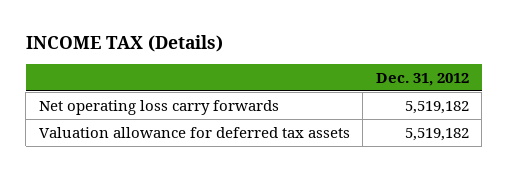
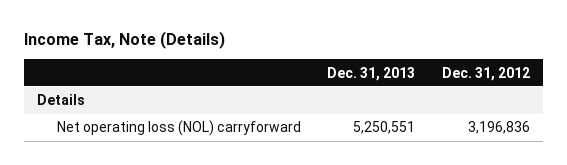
[25,35,223,53] INCOME TAX (Details) -> [23,31,225,50] Income Tax, Note (Details)
none -> [327,66,416,81] Dec. 31, 2013
[38,126,350,138] Valuation allowance for deferred tax assets -> none
none -> [37,94,86,106] Details
[38,99,279,115] Net operating loss carry forwards -> [56,120,301,137] Net operating loss (NOL) carryforward
[404,100,469,114] 5,519,182 -> [467,121,530,135] 3,196,836

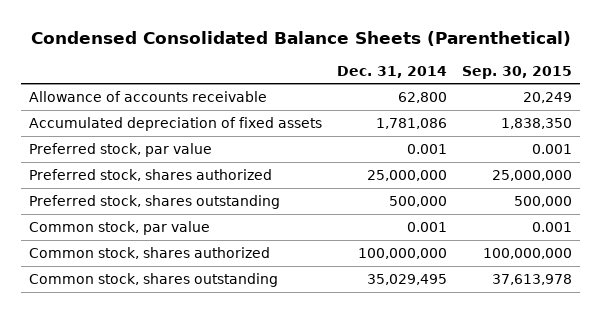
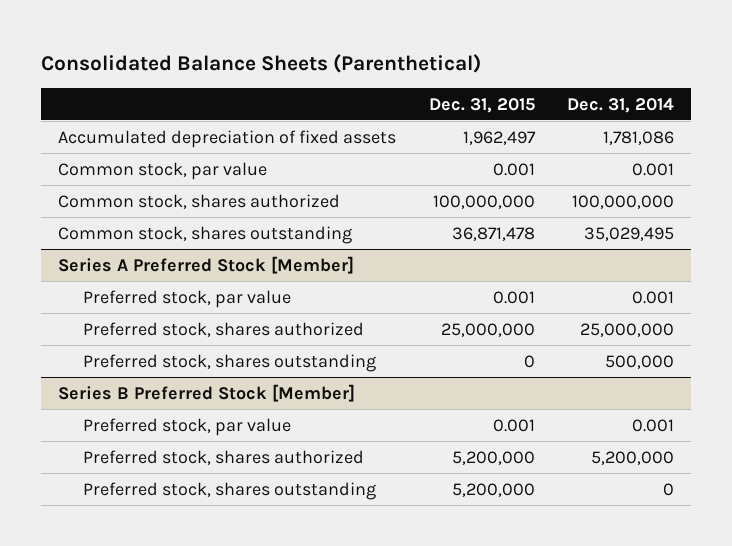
[30,30,571,46] Condensed Consolidated Balance Sheets (Parenthetical) -> [41,53,482,73] Consolidated Balance Sheets (Parenthetical)
[462,65,573,79] Sep. 30, 2015 -> none
none -> [428,97,535,113] Dec. 31, 2015
[29,90,268,102] Allowance of accounts receivable -> none
[29,142,213,157] Preferred stock, par value -> none
[29,168,273,181] Preferred stock, shares authorized -> none
[29,194,281,209] Preferred stock, shares outstanding -> none
none -> [57,255,354,274] Series A Preferred Stock [Member]
none -> [83,289,292,308] Preferred stock, par value
none -> [83,321,365,337] Preferred stock, shares authorized
none -> [83,353,377,372] Preferred stock, shares outstanding
none -> [57,383,355,402] Series B Preferred Stock [Member]
none -> [83,417,292,436] Preferred stock, par value
none -> [83,449,365,465] Preferred stock, shares authorized
none -> [83,481,377,500] Preferred stock, shares outstanding

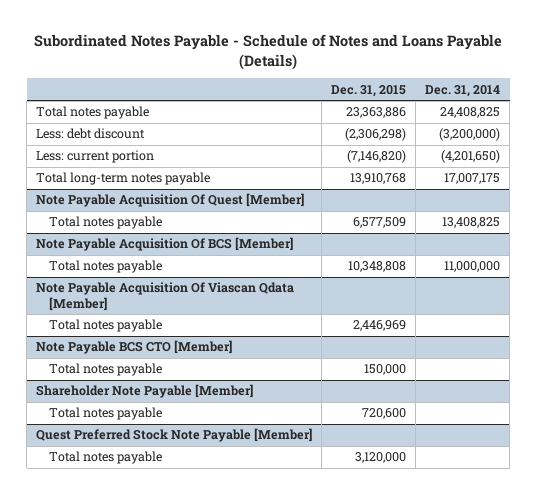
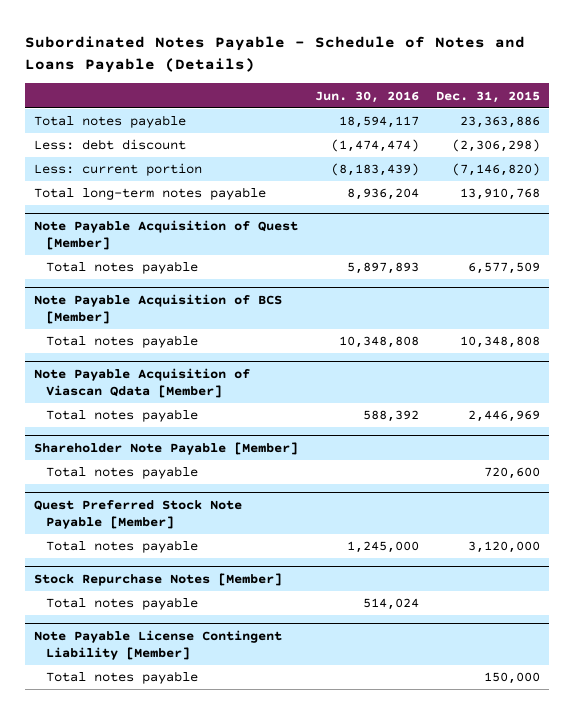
[425,84,501,97] Dec. 31, 2014 -> none
none -> [315,90,420,103] Jun. 30, 2016
[36,193,305,208] Note Payable Acquisition Of Quest [Member] -> [33,220,298,251] Note Payable Acquisition of Quest [Member]
[36,237,294,252] Note Payable Acquisition Of BCS [Member] -> [33,294,282,325] Note Payable Acquisition of BCS [Member]
[36,282,295,311] Note Payable Acquisition Of Viascan Qdata [Member] -> [33,368,250,399] Note Payable Acquisition of Viascan Qdata [Member]
[36,340,233,355] Note Payable BCS CTO [Member] -> none
[49,363,163,377] Total notes payable -> none
none -> [33,573,282,587] Stock Repurchase Notes [Member]
none -> [45,597,198,611] Total notes payable
none -> [33,630,282,661] Note Payable License Contingent Liability [Member]
none -> [45,671,198,685] Total notes payable

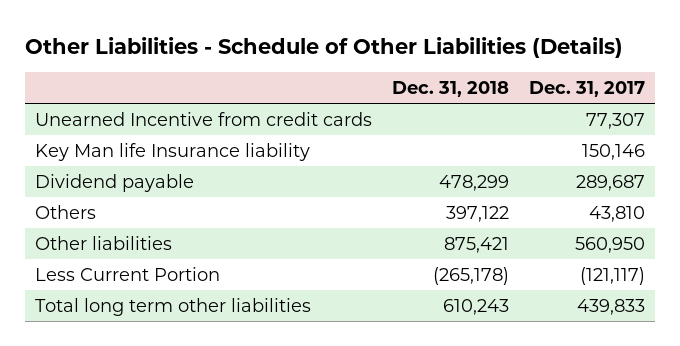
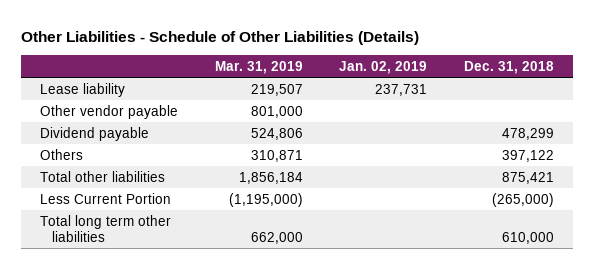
[528,80,645,97] Dec. 31, 2017 -> none
none -> [214,60,303,74] Mar. 31, 2019
none -> [339,60,428,74] Jan. 02, 2019
[35,111,373,126] Unearned Incentive from credit cards -> none
[35,142,311,161] Key Man life Insurance liability -> none
none -> [39,82,125,97] Lease liability
none -> [39,104,178,119] Other vendor payable
[35,235,173,250] Other liabilities -> [39,170,165,182] Total other liabilities
[433,266,510,285] (265,178) -> [492,192,555,207] (265,000)
[443,298,510,315] 610,243 -> [502,231,555,244] 610,000

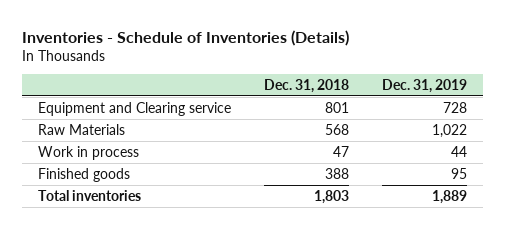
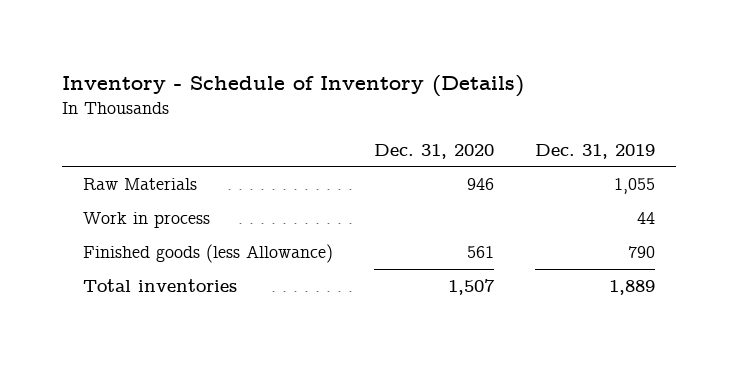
[21,29,349,46] Inventories - Schedule of Inventories (Details) -> [62,75,525,98] Inventory - Schedule of Inventory (Details)
[263,78,349,93] Dec. 31, 2018 -> none
none -> [374,143,495,159] Dec. 31, 2020
[38,101,232,116] Equipment and Clearing service -> none
[431,123,467,138] 1,022 -> [614,178,656,195] 1,055
[38,167,131,182] Finished goods -> [82,244,333,264] Finished goods (less Allowance)
[450,167,467,179] 95 -> [628,246,656,259] 790

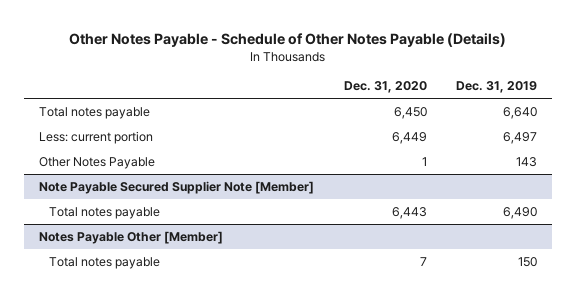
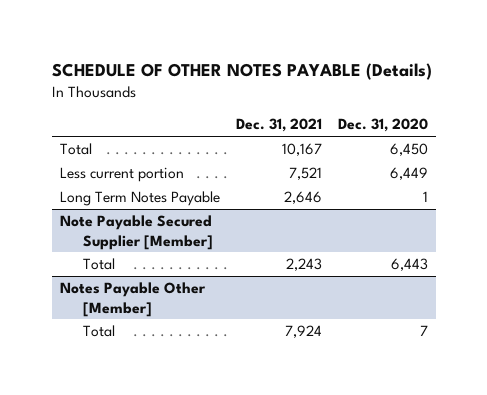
[69,32,507,47] Other Notes Payable - Schedule of Other Notes Payable (Details) -> [51,62,432,80] SCHEDULE OF OTHER NOTES PAYABLE (Details)
[456,81,538,94] Dec. 31, 2019 -> none
none -> [235,118,322,133] Dec. 31, 2021
[39,106,151,119] Total notes payable -> [59,142,92,155] Total
[39,130,154,144] Less: current portion -> [59,166,184,182] Less current portion
[39,156,156,169] Other Notes Payable -> [59,190,220,206] Long Term Notes Payable
[39,180,315,194] Note Payable Secured Supplier Note [Member] -> [59,214,214,250] Note Payable Secured Supplier [Member]
[48,206,160,219] Total notes payable -> [83,257,116,270] Total
[48,256,160,269] Total notes payable -> [83,324,116,337] Total

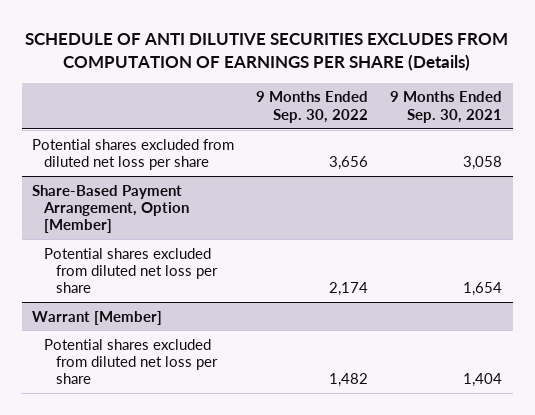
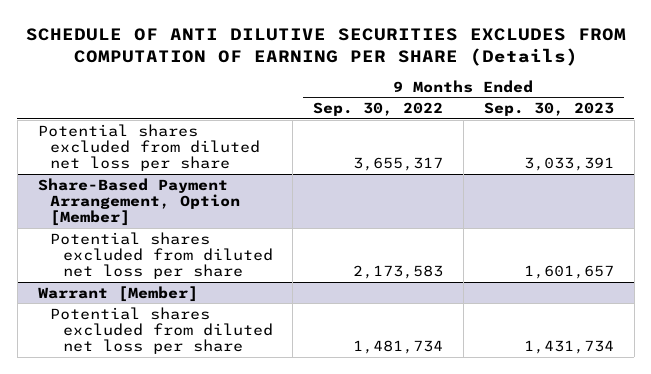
[25,32,509,71] SCHEDULE OF ANTI DILUTIVE SECURITIES EXCLUDES FROM COMPUTATION OF EARNINGS PER SHARE (Details) -> [25,27,626,66] SCHEDULE OF ANTI DILUTIVE SECURITIES EXCLUDES FROM COMPUTATION OF EARNING PER SHARE (Details)
[390,91,503,123] 9 Months Ended Sep. 30, 2021 -> none
none -> [483,101,614,116] Sep. 30, 2023
[329,155,369,170] 3,656 -> [353,157,444,172] 3,655,317
[329,282,369,297] 2,174 -> [353,265,444,280] 2,173,583
[329,373,369,388] 1,482 -> [353,340,444,355] 1,481,734

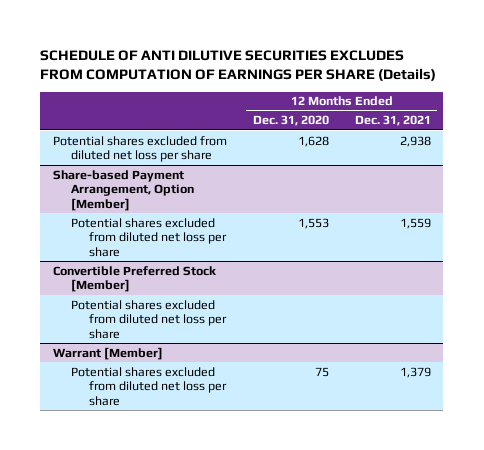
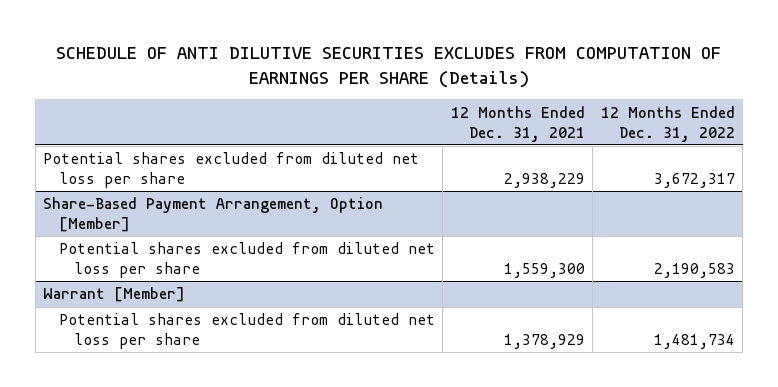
[252,115,329,127] Dec. 31, 2020 -> none
none -> [600,105,735,142] 12 Months Ended Dec. 31, 2022
[53,265,217,293] Convertible Preferred Stock [Member] -> none
[71,299,228,339] Potential shares excluded from diluted net loss per share -> none
[399,135,431,147] 2,938 -> [503,173,585,189] 2,938,229
[53,169,195,211] Share-based Payment Arrangement, Option [Member] -> [43,197,384,233] Share-Based Payment Arrangement, Option [Member]
[399,217,431,229] 1,559 -> [503,263,585,279] 1,559,300
[399,366,431,378] 1,379 -> [503,334,585,350] 1,378,929

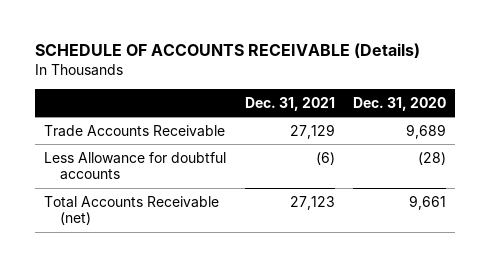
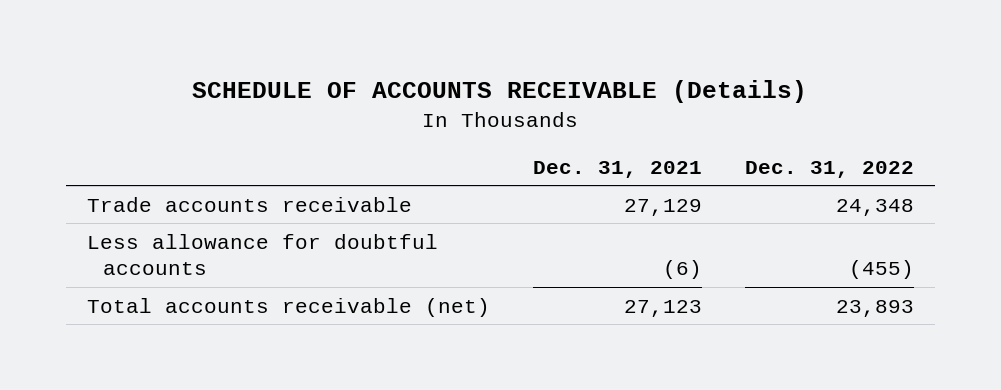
[353,96,447,111] Dec. 31, 2020 -> none
none -> [744,160,914,178] Dec. 31, 2022
[44,124,226,137] Trade Accounts Receivable -> [87,196,413,212] Trade accounts receivable
[44,151,227,181] Less Allowance for doubtful accounts -> [87,233,439,276] Less allowance for doubtful accounts
[44,195,220,226] Total Accounts Receivable (net) -> [87,297,491,317] Total accounts receivable (net)

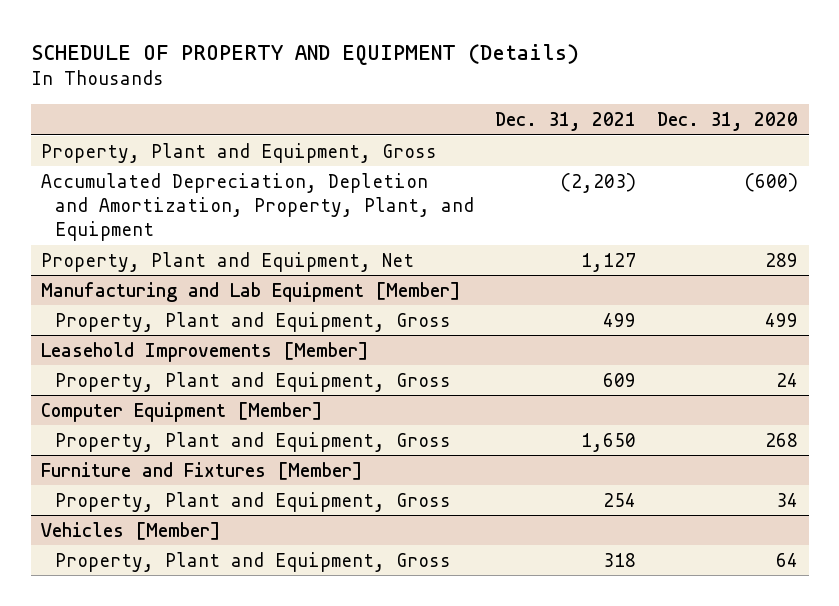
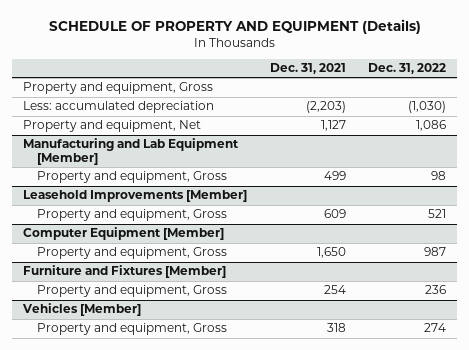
[657,111,799,131] Dec. 31, 2020 -> none
none -> [367,63,446,75] Dec. 31, 2022
[41,142,438,163] Property, Plant and Equipment, Gross -> [23,82,214,95] Property and equipment, Gross
[41,172,474,242] Accumulated Depreciation, Depletion and Amortization, Property, Plant, and Equipment -> [23,101,215,114] Less: accumulated depreciation
[41,251,415,272] Property, Plant and Equipment, Net -> [23,120,202,133] Property and equipment, Net
[54,311,451,332] Property, Plant and Equipment, Gross -> [36,171,227,184] Property and equipment, Gross
[54,371,451,392] Property, Plant and Equipment, Gross -> [36,209,227,222] Property and equipment, Gross
[54,431,451,452] Property, Plant and Equipment, Gross -> [36,247,227,260] Property and equipment, Gross
[54,491,451,512] Property, Plant and Equipment, Gross -> [36,285,227,298] Property and equipment, Gross
[54,551,451,572] Property, Plant and Equipment, Gross -> [36,323,227,336] Property and equipment, Gross

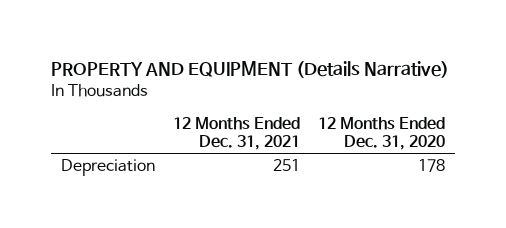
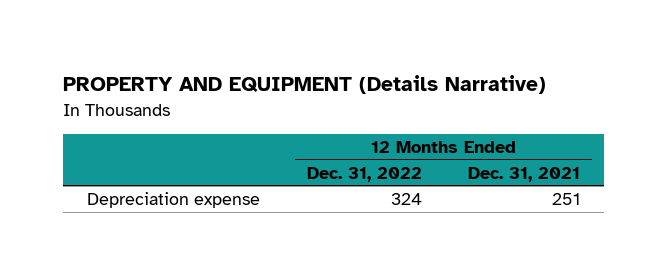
[318,116,446,151] 12 Months Ended Dec. 31, 2020 -> none
none -> [306,166,422,182] Dec. 31, 2022
[60,158,155,176] Depreciation -> [86,192,260,209] Depreciation expense

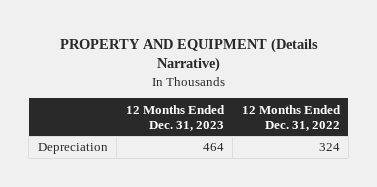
[468,166,581,182] Dec. 31, 2021 -> none
none -> [125,104,225,131] 12 Months Ended Dec. 31, 2023
[86,192,260,209] Depreciation expense -> [37,143,108,155] Depreciation

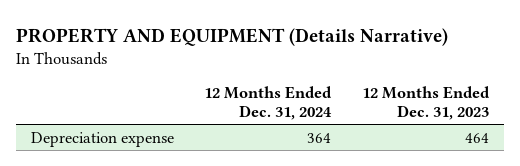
[241,104,341,131] 12 Months Ended Dec. 31, 2022 -> none
none -> [204,85,333,120] 12 Months Ended Dec. 31, 2024
[37,143,108,155] Depreciation -> [31,131,175,147] Depreciation expense

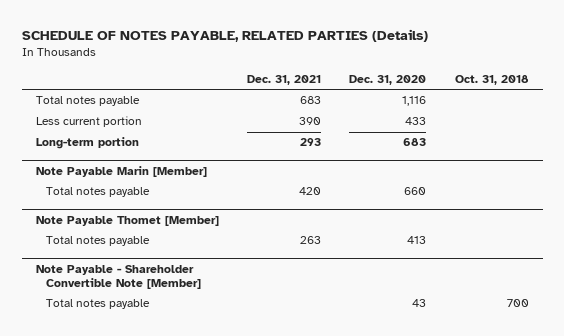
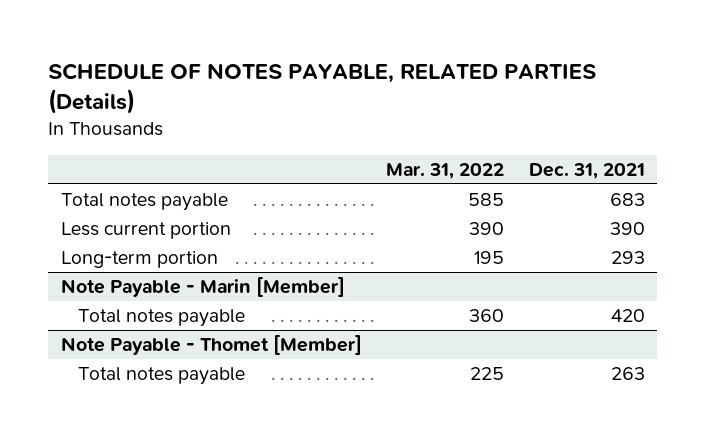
[349,74,427,85] Dec. 31, 2020 -> none
[454,74,529,85] Oct. 31, 2018 -> none
none -> [386,162,505,179] Mar. 31, 2022
[35,165,207,177] Note Payable Marin [Member] -> [60,276,345,298] Note Payable - Marin [Member]
[35,215,219,226] Note Payable Thomet [Member] -> [60,334,362,356] Note Payable - Thomet [Member]
[35,264,202,289] Note Payable - Shareholder Convertible Note [Member] -> none
[46,299,151,310] Total notes payable -> none

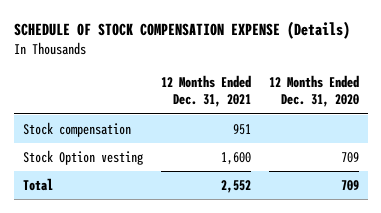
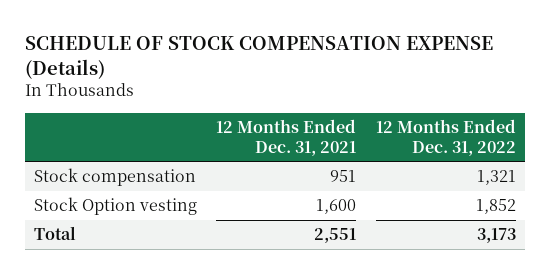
[268,74,359,108] 12 Months Ended Dec. 31, 2020 -> none
none -> [375,118,516,156] 12 Months Ended Dec. 31, 2022
[220,179,251,193] 2,552 -> [314,228,357,244] 2,551

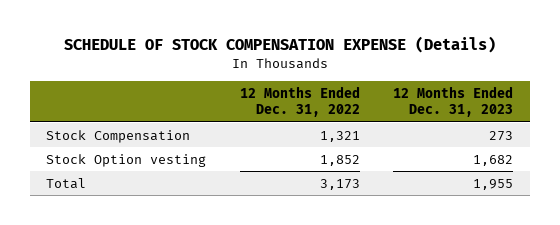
[216,118,357,156] 12 Months Ended Dec. 31, 2021 -> none
none -> [393,86,514,118] 12 Months Ended Dec. 31, 2023
[34,168,197,187] Stock compensation -> [46,129,191,143] Stock Compensation

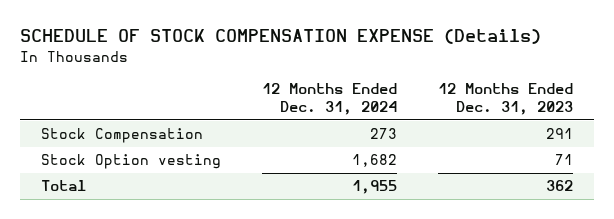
[239,86,360,118] 12 Months Ended Dec. 31, 2022 -> none
none -> [262,83,398,116] 12 Months Ended Dec. 31, 2024
[489,130,514,141] 273 -> [546,128,574,140] 291
[473,154,514,166] 1,682 -> [555,154,574,166] 71
[473,178,514,190] 1,955 -> [546,180,574,192] 362

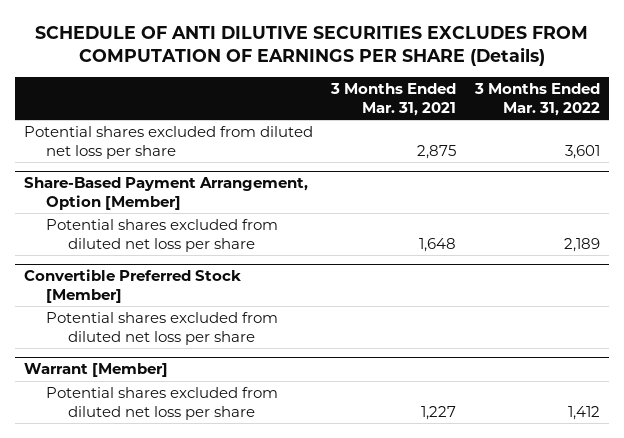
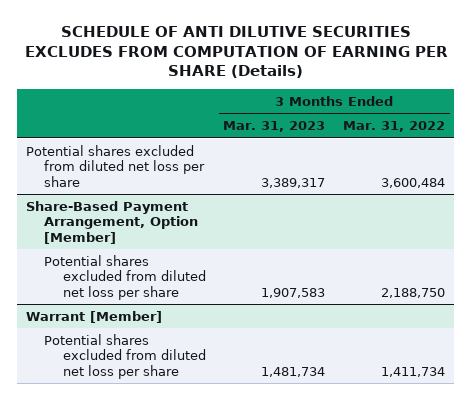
[34,25,588,67] SCHEDULE OF ANTI DILUTIVE SECURITIES EXCLUDES FROM COMPUTATION OF EARNINGS PER SHARE (Details) -> [24,25,448,79] SCHEDULE OF ANTI DILUTIVE SECURITIES EXCLUDES FROM COMPUTATION OF EARNING PER SHARE (Details)
[330,83,457,116] 3 Months Ended Mar. 31, 2021 -> none
none -> [223,121,326,133] Mar. 31, 2023
[564,144,600,159] 3,601 -> [381,177,446,188] 3,600,484
[24,269,242,303] Convertible Preferred Stock [Member] -> none
[46,312,279,345] Potential shares excluded from diluted net loss per share -> none
[563,237,600,252] 2,189 -> [381,287,446,298] 2,188,750
[567,405,600,420] 1,412 -> [381,366,446,377] 1,411,734

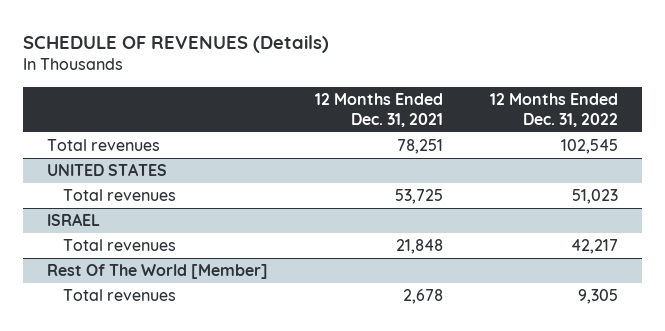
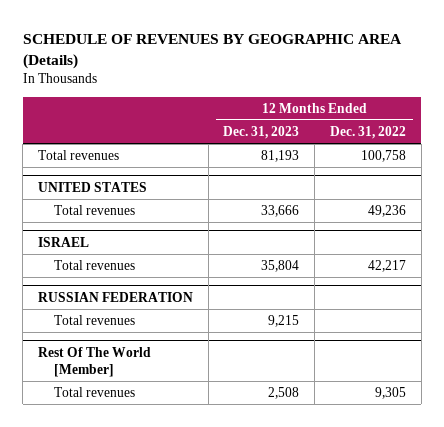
[23,34,330,53] SCHEDULE OF REVENUES (Details) -> [22,33,402,69] SCHEDULE OF REVENUES BY GEOGRAPHIC AREA (Details)
[315,93,444,127] 12 Months Ended Dec. 31, 2021 -> none
none -> [223,125,300,139] Dec. 31, 2023
[561,139,619,155] 102,545 -> [360,150,406,163] 100,758
[572,189,619,205] 51,023 -> [367,205,406,218] 49,236
none -> [38,291,194,302] RUSSIAN FEDERATION
none -> [53,315,135,326] Total revenues

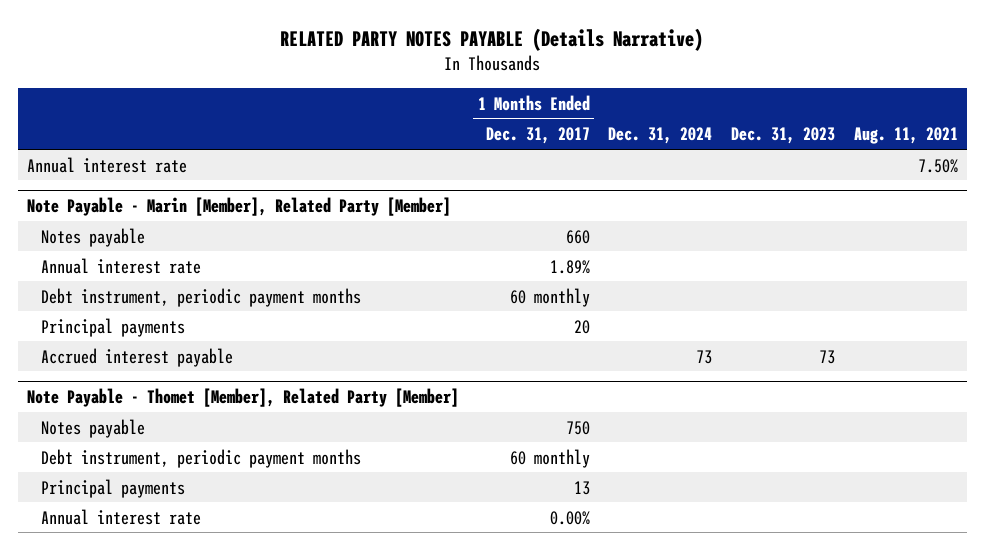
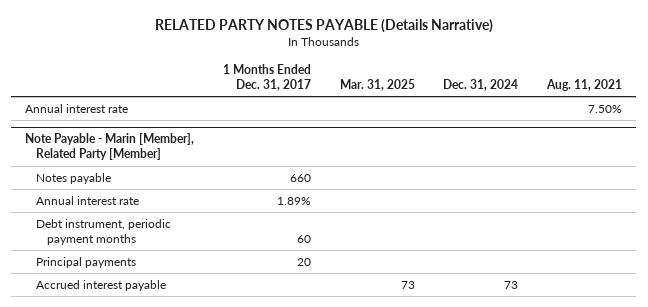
[730,127,835,145] Dec. 31, 2023 -> none
none -> [339,79,415,92] Mar. 31, 2025
[509,287,590,307] 60 monthly -> [297,234,312,243] 60
[26,388,459,408] Note Payable - Thomet [Member], Related Party [Member] -> none
[41,418,146,438] Notes payable -> none
[41,448,362,468] Debt instrument, periodic payment months -> none
[41,478,186,498] Principal payments -> none
[41,508,202,525] Annual interest rate -> none

